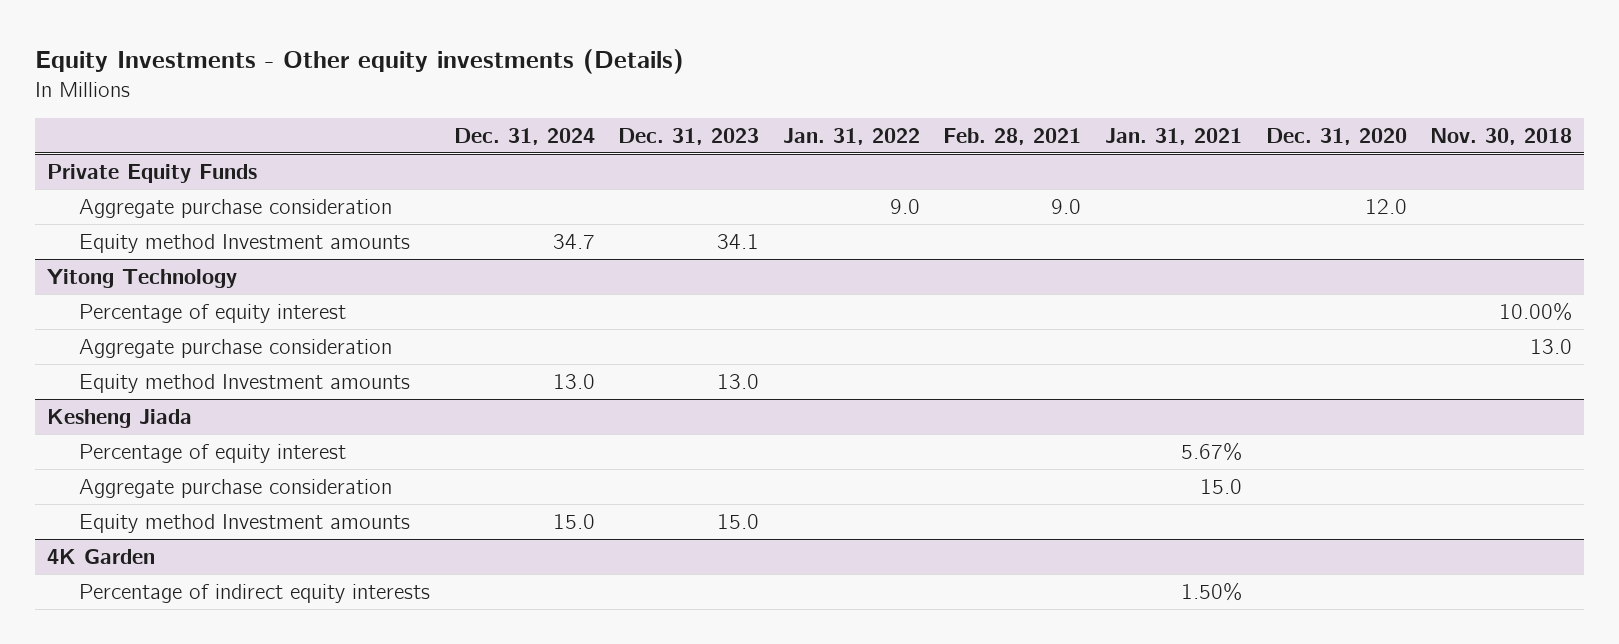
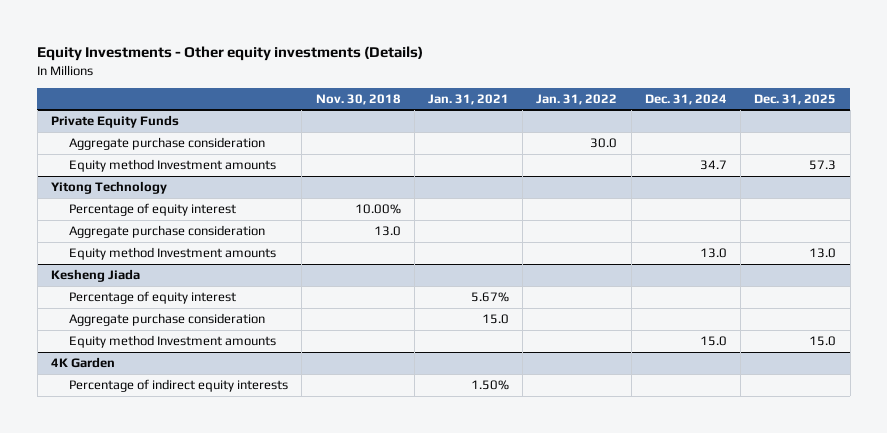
[618,127,760,145] Dec. 31, 2023 -> none
[943,127,1082,145] Feb. 28, 2021 -> none
[1265,127,1407,145] Dec. 31, 2020 -> none
none -> [754,93,837,105] Dec. 31, 2025
[889,198,920,214] 9.0 -> [590,137,618,148] 30.0

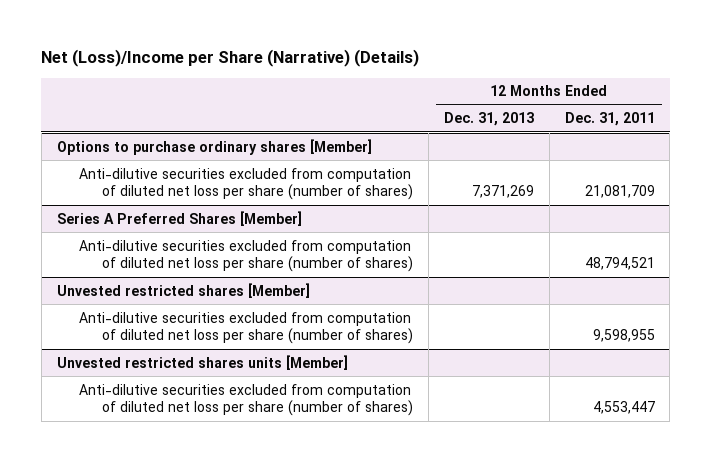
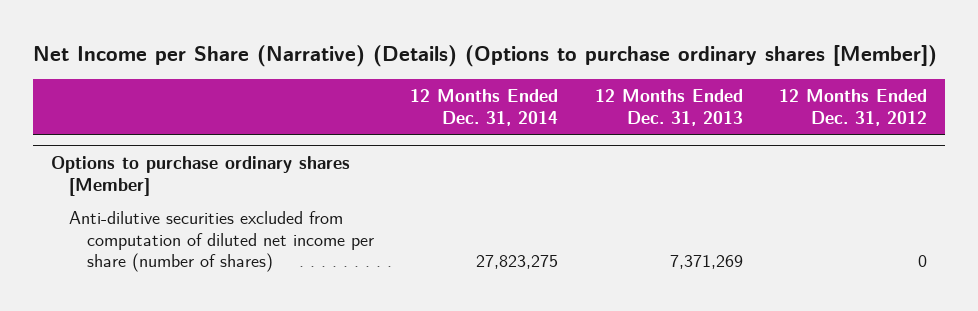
[41,49,420,68] Net (Loss)/Income per Share (Narrative) (Details) -> [32,45,937,68] Net Income per Share (Narrative) (Details) (Options to purchase ordinary shares [Member])
[564,112,655,127] Dec. 31, 2011 -> none
none -> [410,89,559,126] 12 Months Ended Dec. 31, 2014
none -> [778,89,927,126] 12 Months Ended Dec. 31, 2012
[56,210,302,226] Series A Preferred Shares [Member] -> none
[79,239,413,273] Anti-dilutive securities excluded from computation of diluted net loss per share (number of shares) -> none
[56,282,310,298] Unvested restricted shares [Member] -> none
[79,311,413,345] Anti-dilutive securities excluded from computation of diluted net loss per share (number of shares) -> none
[56,354,348,370] Unvested restricted shares units [Member] -> none
[79,383,413,417] Anti-dilutive securities excluded from computation of diluted net loss per share (number of shares) -> none
[79,167,413,201] Anti-dilutive securities excluded from computation of diluted net loss per share (number of shares) -> [69,211,375,273] Anti-dilutive securities excluded from computation of diluted net income per share (number of shares)

